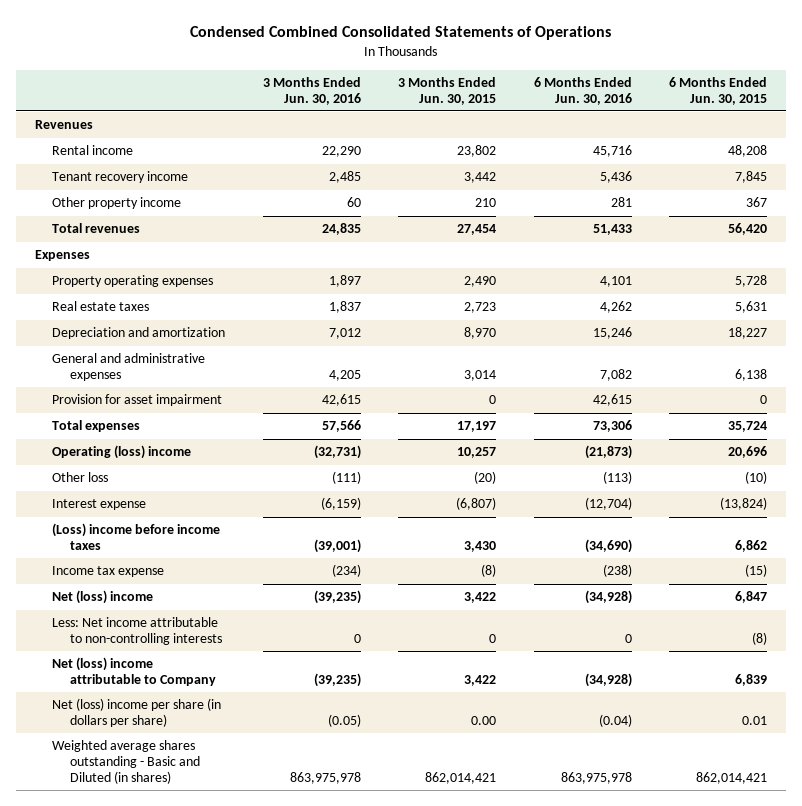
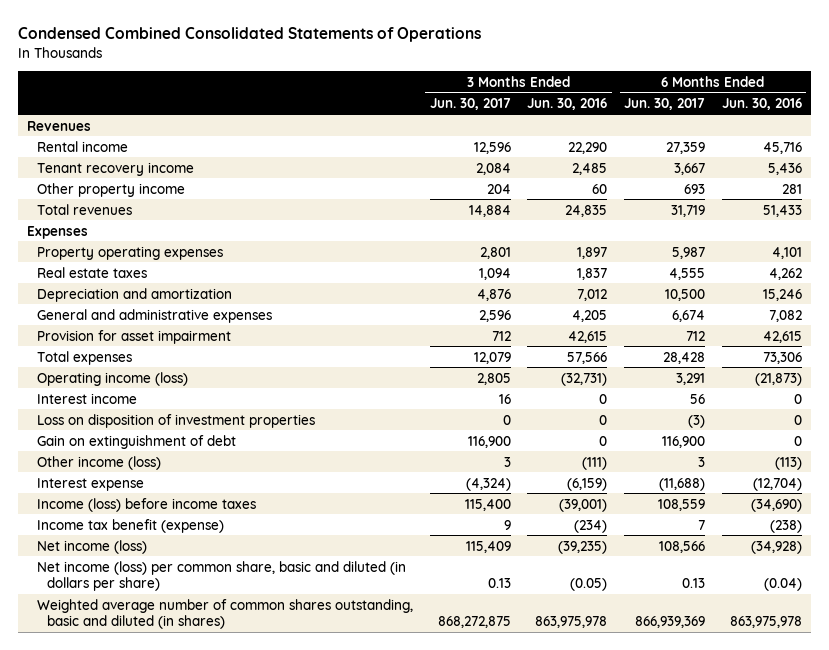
[398,76,497,105] 3 Months Ended Jun. 30, 2015 -> none
[669,76,768,105] 6 Months Ended Jun. 30, 2015 -> none
none -> [429,98,511,111] Jun. 30, 2017
none -> [624,98,706,111] Jun. 30, 2017
[52,445,192,460] Operating (loss) income -> [36,371,188,386] Operating income (loss)
none -> [36,392,137,404] Interest income
none -> [36,413,315,428] Loss on disposition of investment properties
none -> [36,434,236,449] Gain on extinguishment of debt
[52,472,109,483] Other loss -> [36,455,161,470] Other income (loss)
[52,590,154,605] Net (loss) income -> none
[52,617,222,645] Less: Net income attributable to non-controlling interests -> none
[52,523,221,550] (Loss) income before income taxes -> [36,497,256,512] Income (loss) before income taxes
[52,566,165,578] Income tax expense -> [36,518,224,533] Income tax benefit (expense)
[52,657,216,686] Net (loss) income attributable to Company -> [36,539,147,554] Net income (loss)
[52,698,222,727] Net (loss) income per share (in dollars per share) -> [36,560,406,592] Net income (loss) per common share, basic and diluted (in dollars per share)
[52,740,200,784] Weighted average shares outstanding - Basic and Diluted (in shares) -> [36,598,413,630] Weighted average number of common shares outstanding, basic and diluted (in shares)

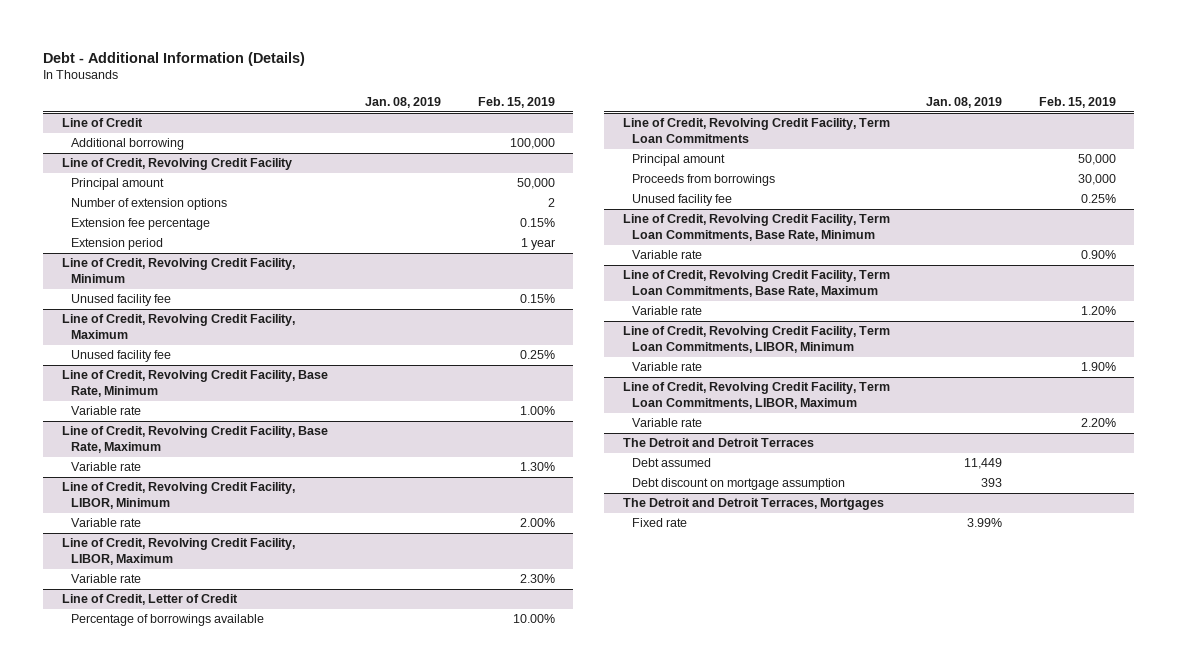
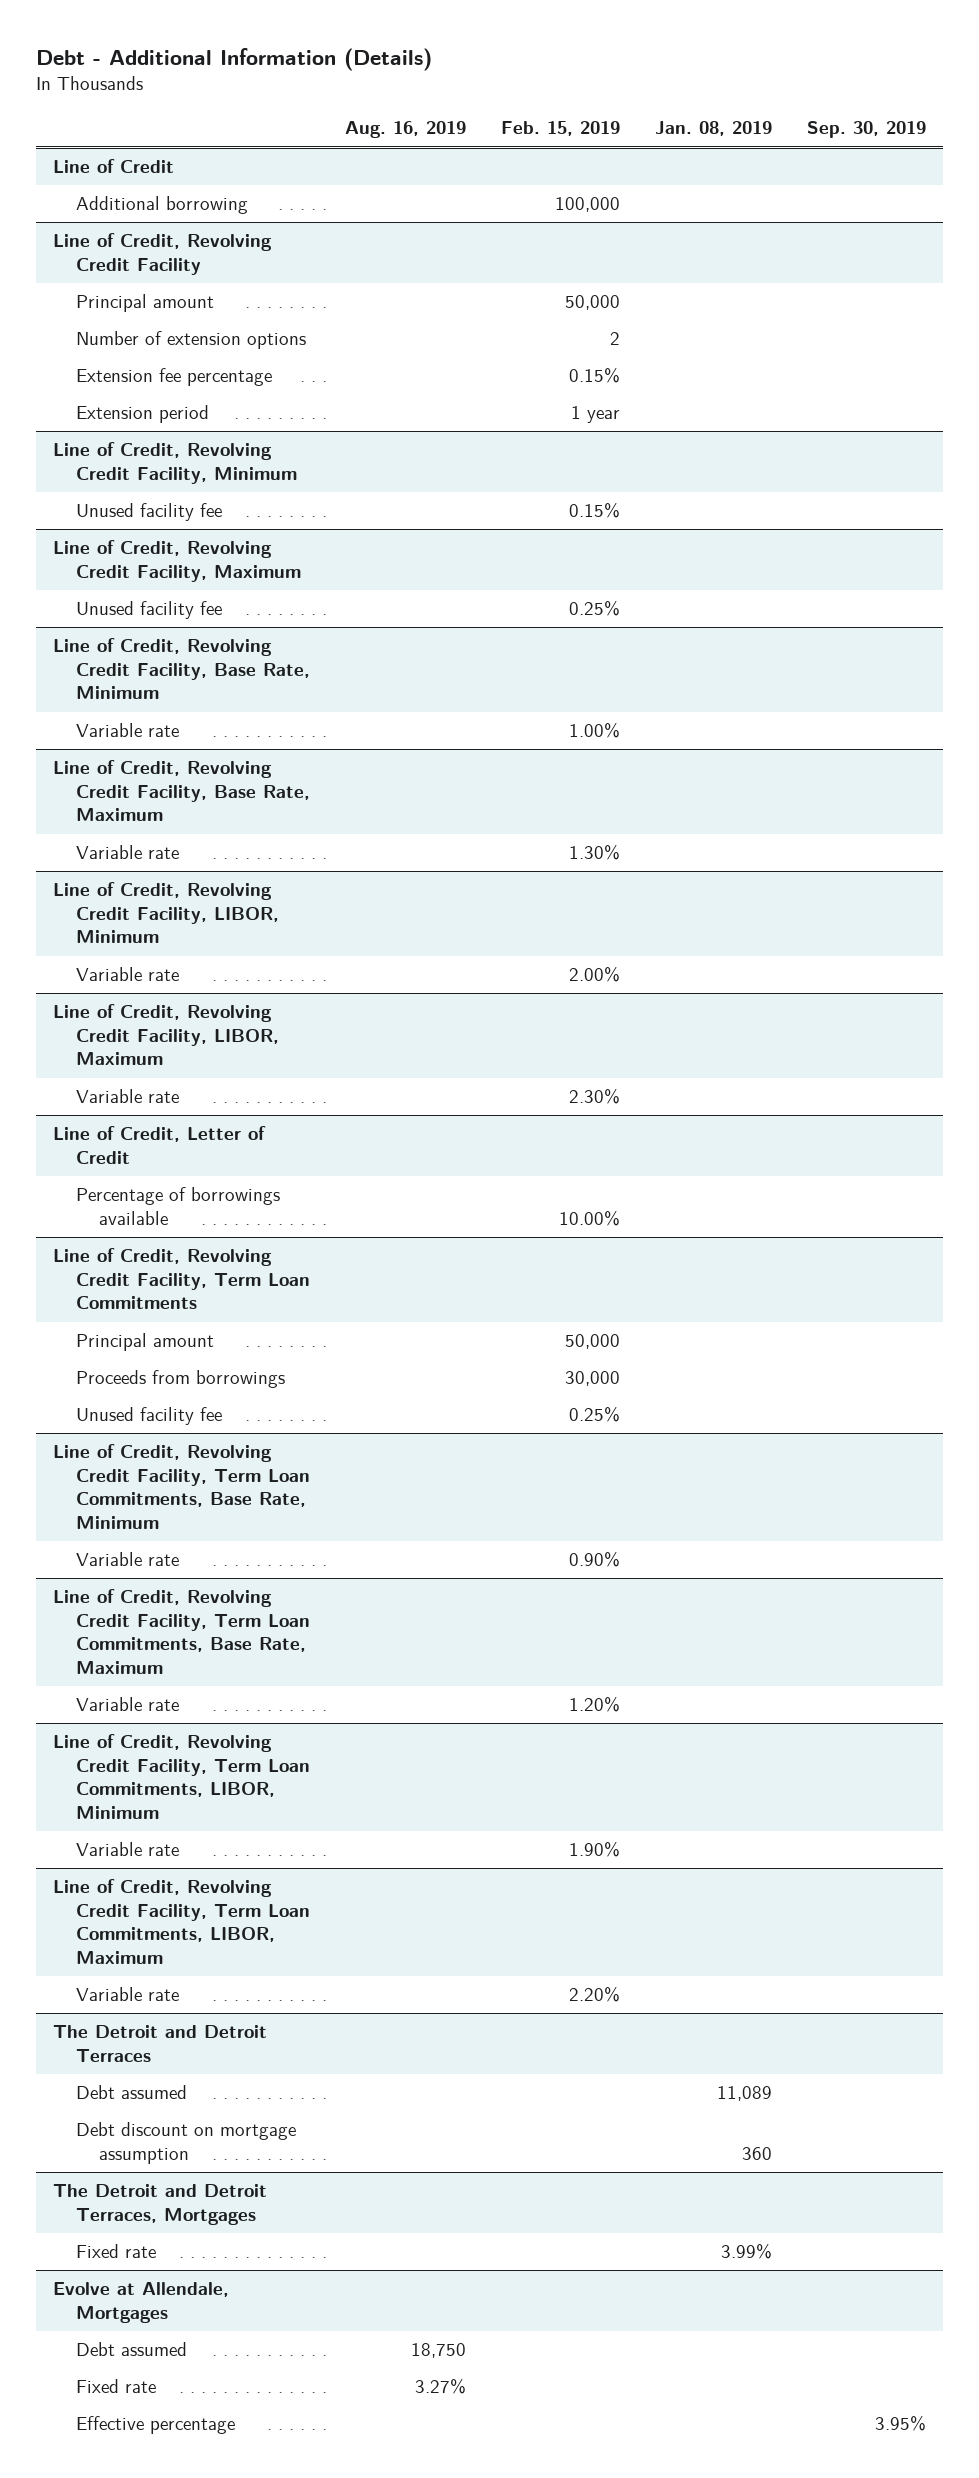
none -> [344,121,466,139] Aug. 16, 2019
none -> [806,121,926,139] Sep. 30, 2019
[964,458,1003,470] 11,449 -> [716,2086,772,2102] 11,089
[981,478,1003,488] 393 -> [741,2146,772,2160] 360
none -> [53,2282,230,2323] Evolve at Allendale, Mortgages
none -> [75,2342,187,2357] Debt assumed
none -> [75,2379,156,2394] Fixed rate
none -> [75,2416,235,2435] Effective percentage

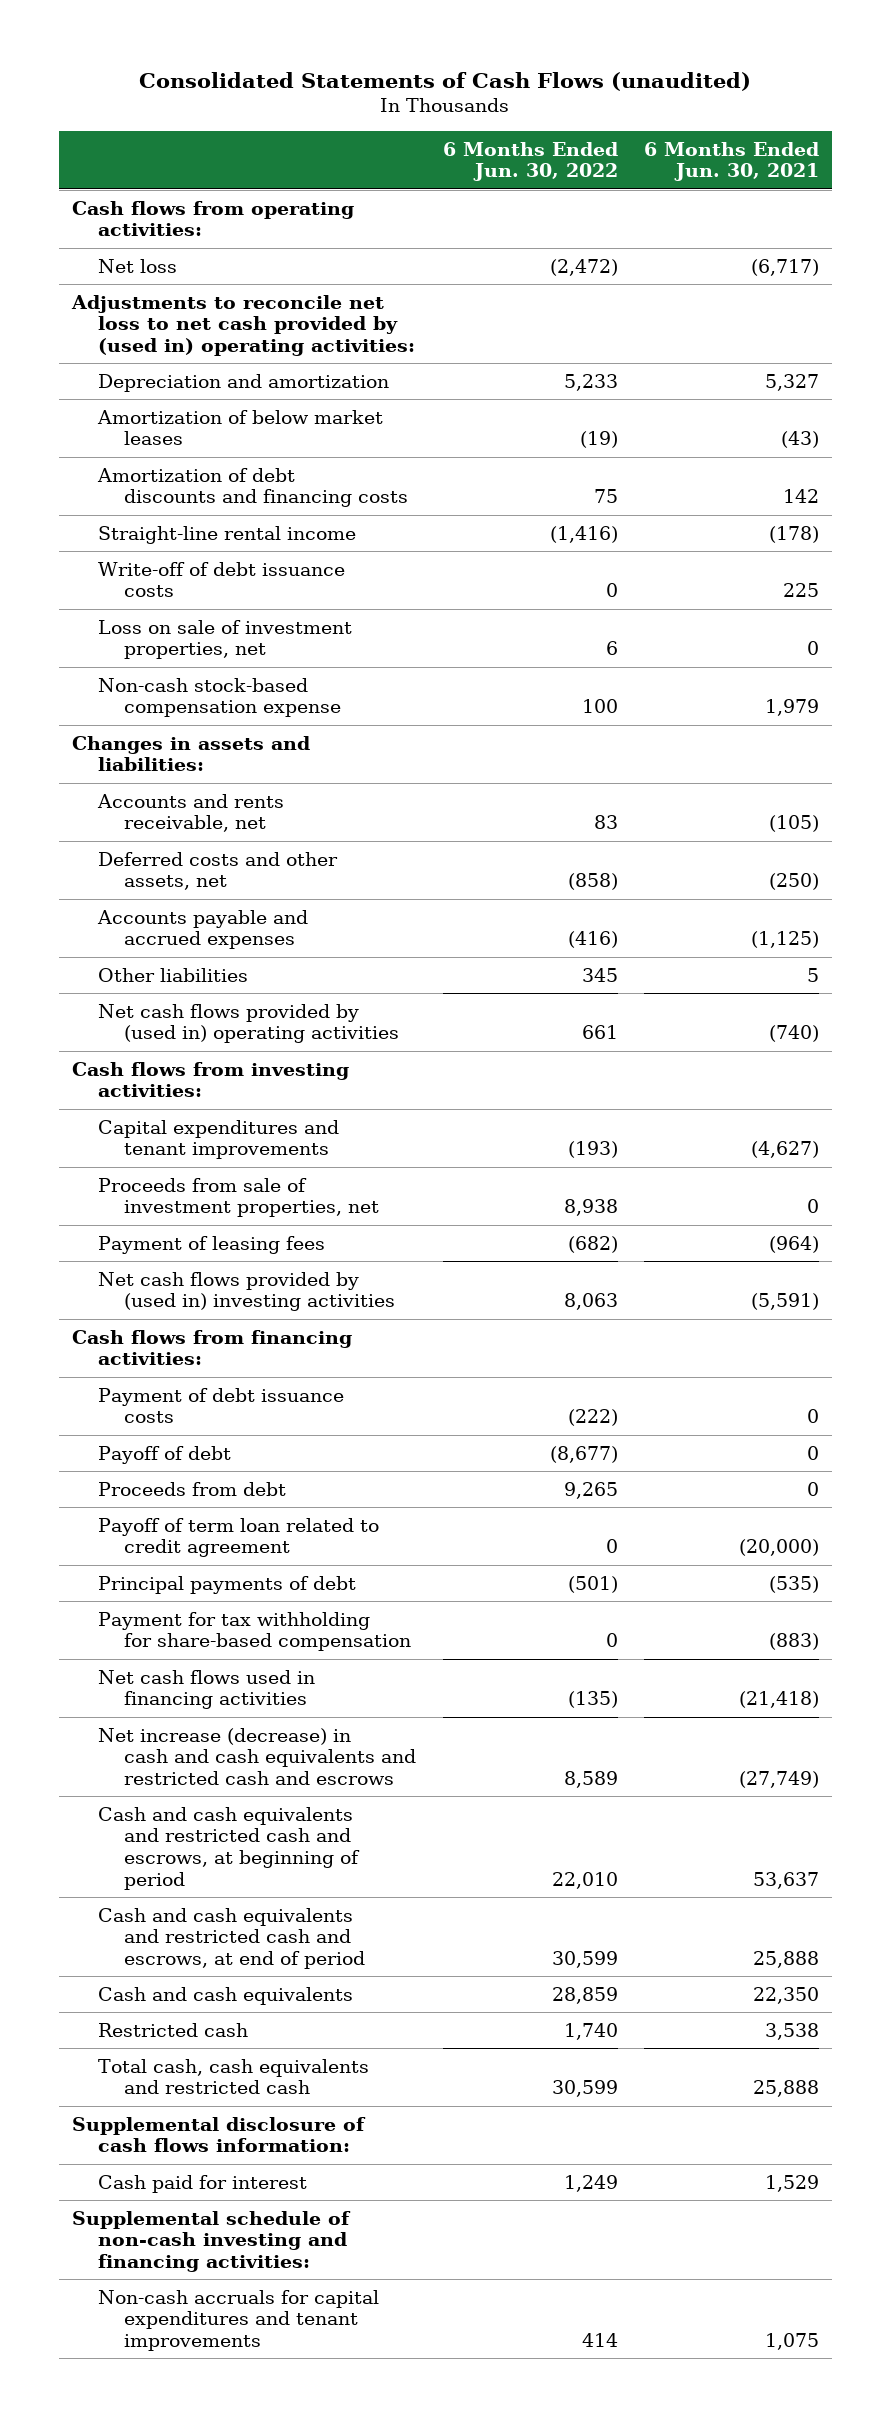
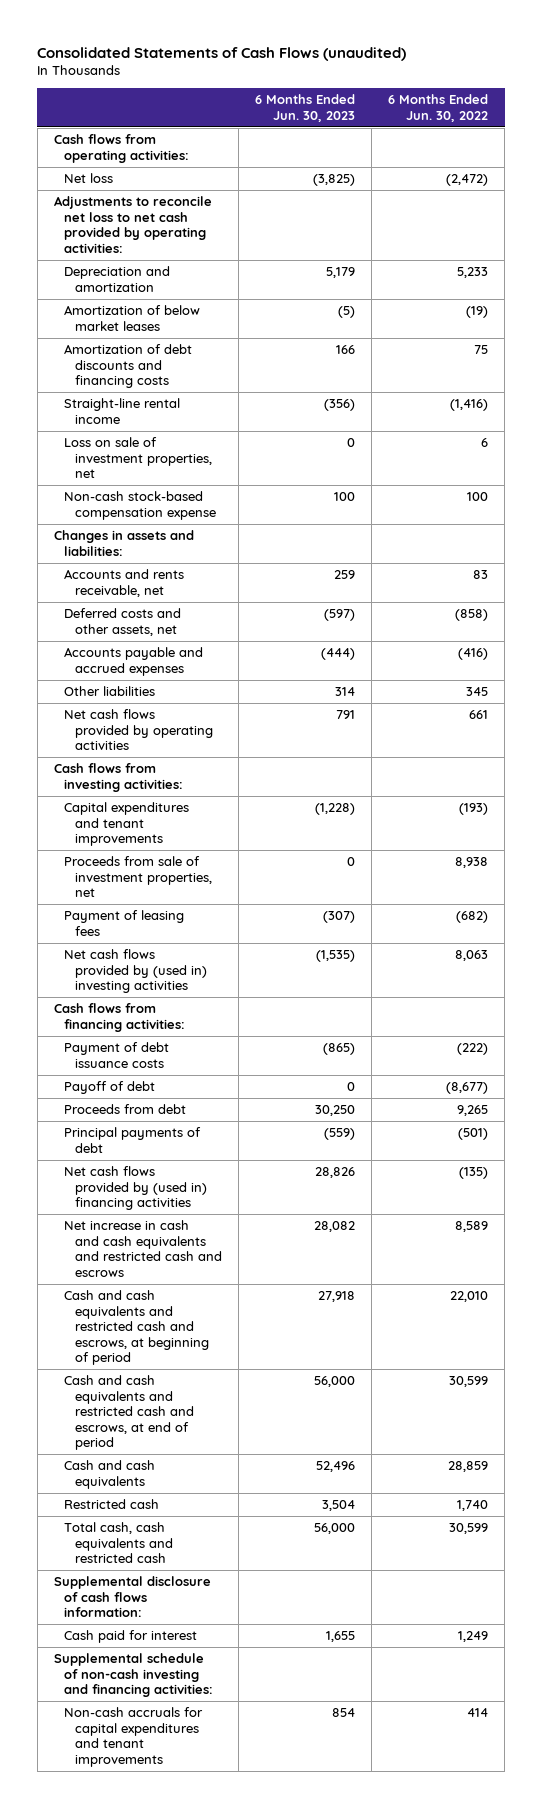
[643,141,819,182] 6 Months Ended Jun. 30, 2021 -> none
none -> [254,93,355,122] 6 Months Ended Jun. 30, 2023
[71,294,416,357] Adjustments to reconcile net loss to net cash provided by (used in) operating activities: -> [54,196,213,253] Adjustments to reconcile net loss to net cash provided by operating activities:
[98,561,346,598] Write-off of debt issuance costs -> none
[98,1003,400,1044] Net cash flows provided by (used in) operating activities -> [64,709,213,751] Net cash flows provided by operating activities
[98,1517,380,1558] Payoff of term loan related to credit agreement -> none
[98,1611,412,1652] Payment for tax withholding for share-based compensation -> none
[98,1669,316,1710] Net cash flows used in financing activities -> [64,1166,207,1211] Net cash flows provided by (used in) financing activities
[98,1727,417,1786] Net increase (decrease) in cash and cash equivalents and restricted cash and escrows -> [64,1220,222,1277] Net increase in cash and cash equivalents and restricted cash and escrows

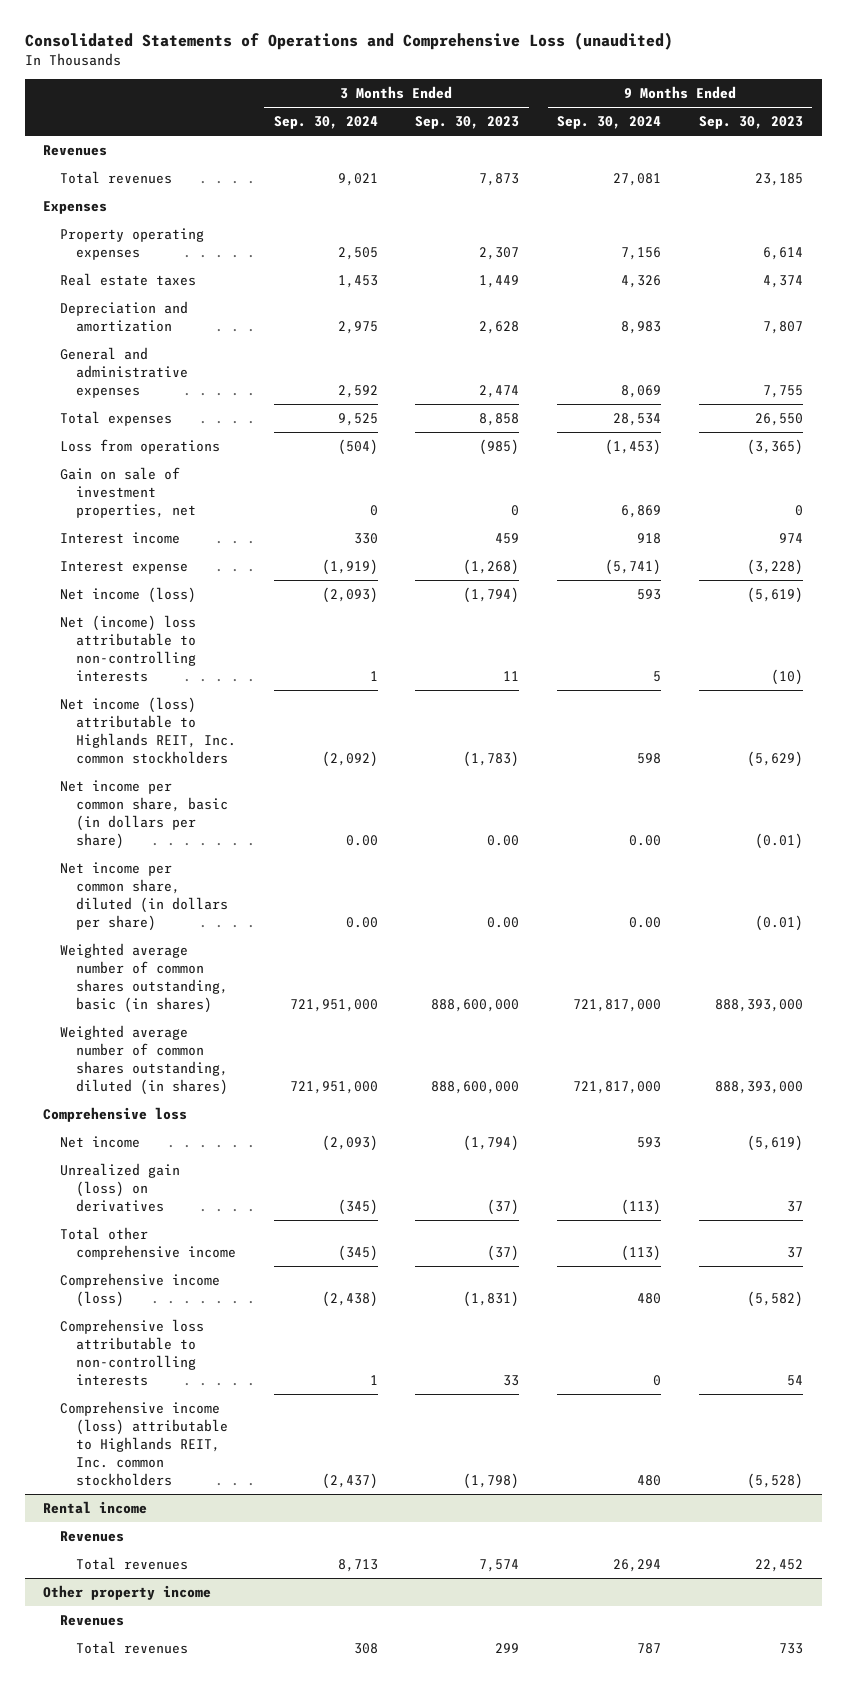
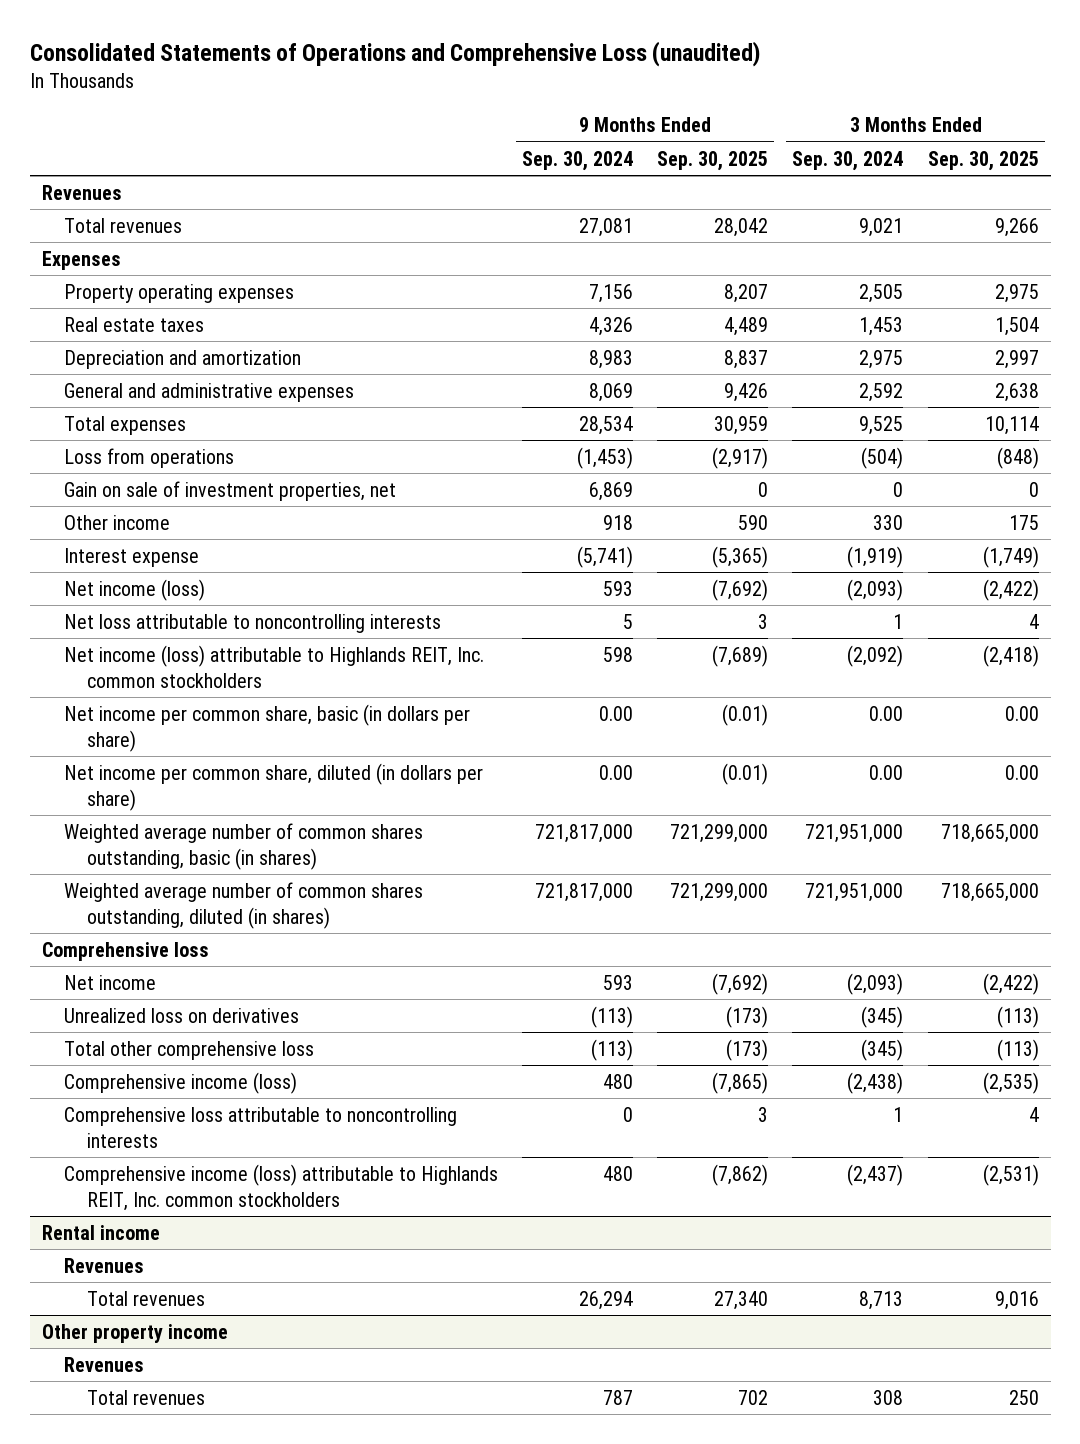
[415,116,520,130] Sep. 30, 2023 -> none
[698,116,803,130] Sep. 30, 2023 -> none
none -> [657,150,769,171] Sep. 30, 2025
none -> [927,150,1039,171] Sep. 30, 2025
[59,531,180,544] Interest income -> [64,514,171,530] Other income
[59,614,196,683] Net (income) loss attributable to non-controlling interests -> [64,613,442,633] Net loss attributable to noncontrolling interests
[59,1162,180,1212] Unrealized gain (loss) on derivatives -> [64,1007,300,1023] Unrealized loss on derivatives
[59,1226,236,1260] Total other comprehensive income -> [64,1040,315,1060] Total other comprehensive loss
[59,1318,204,1387] Comprehensive loss attributable to non-controlling interests -> [64,1106,458,1148] Comprehensive loss attributable to noncontrolling interests

